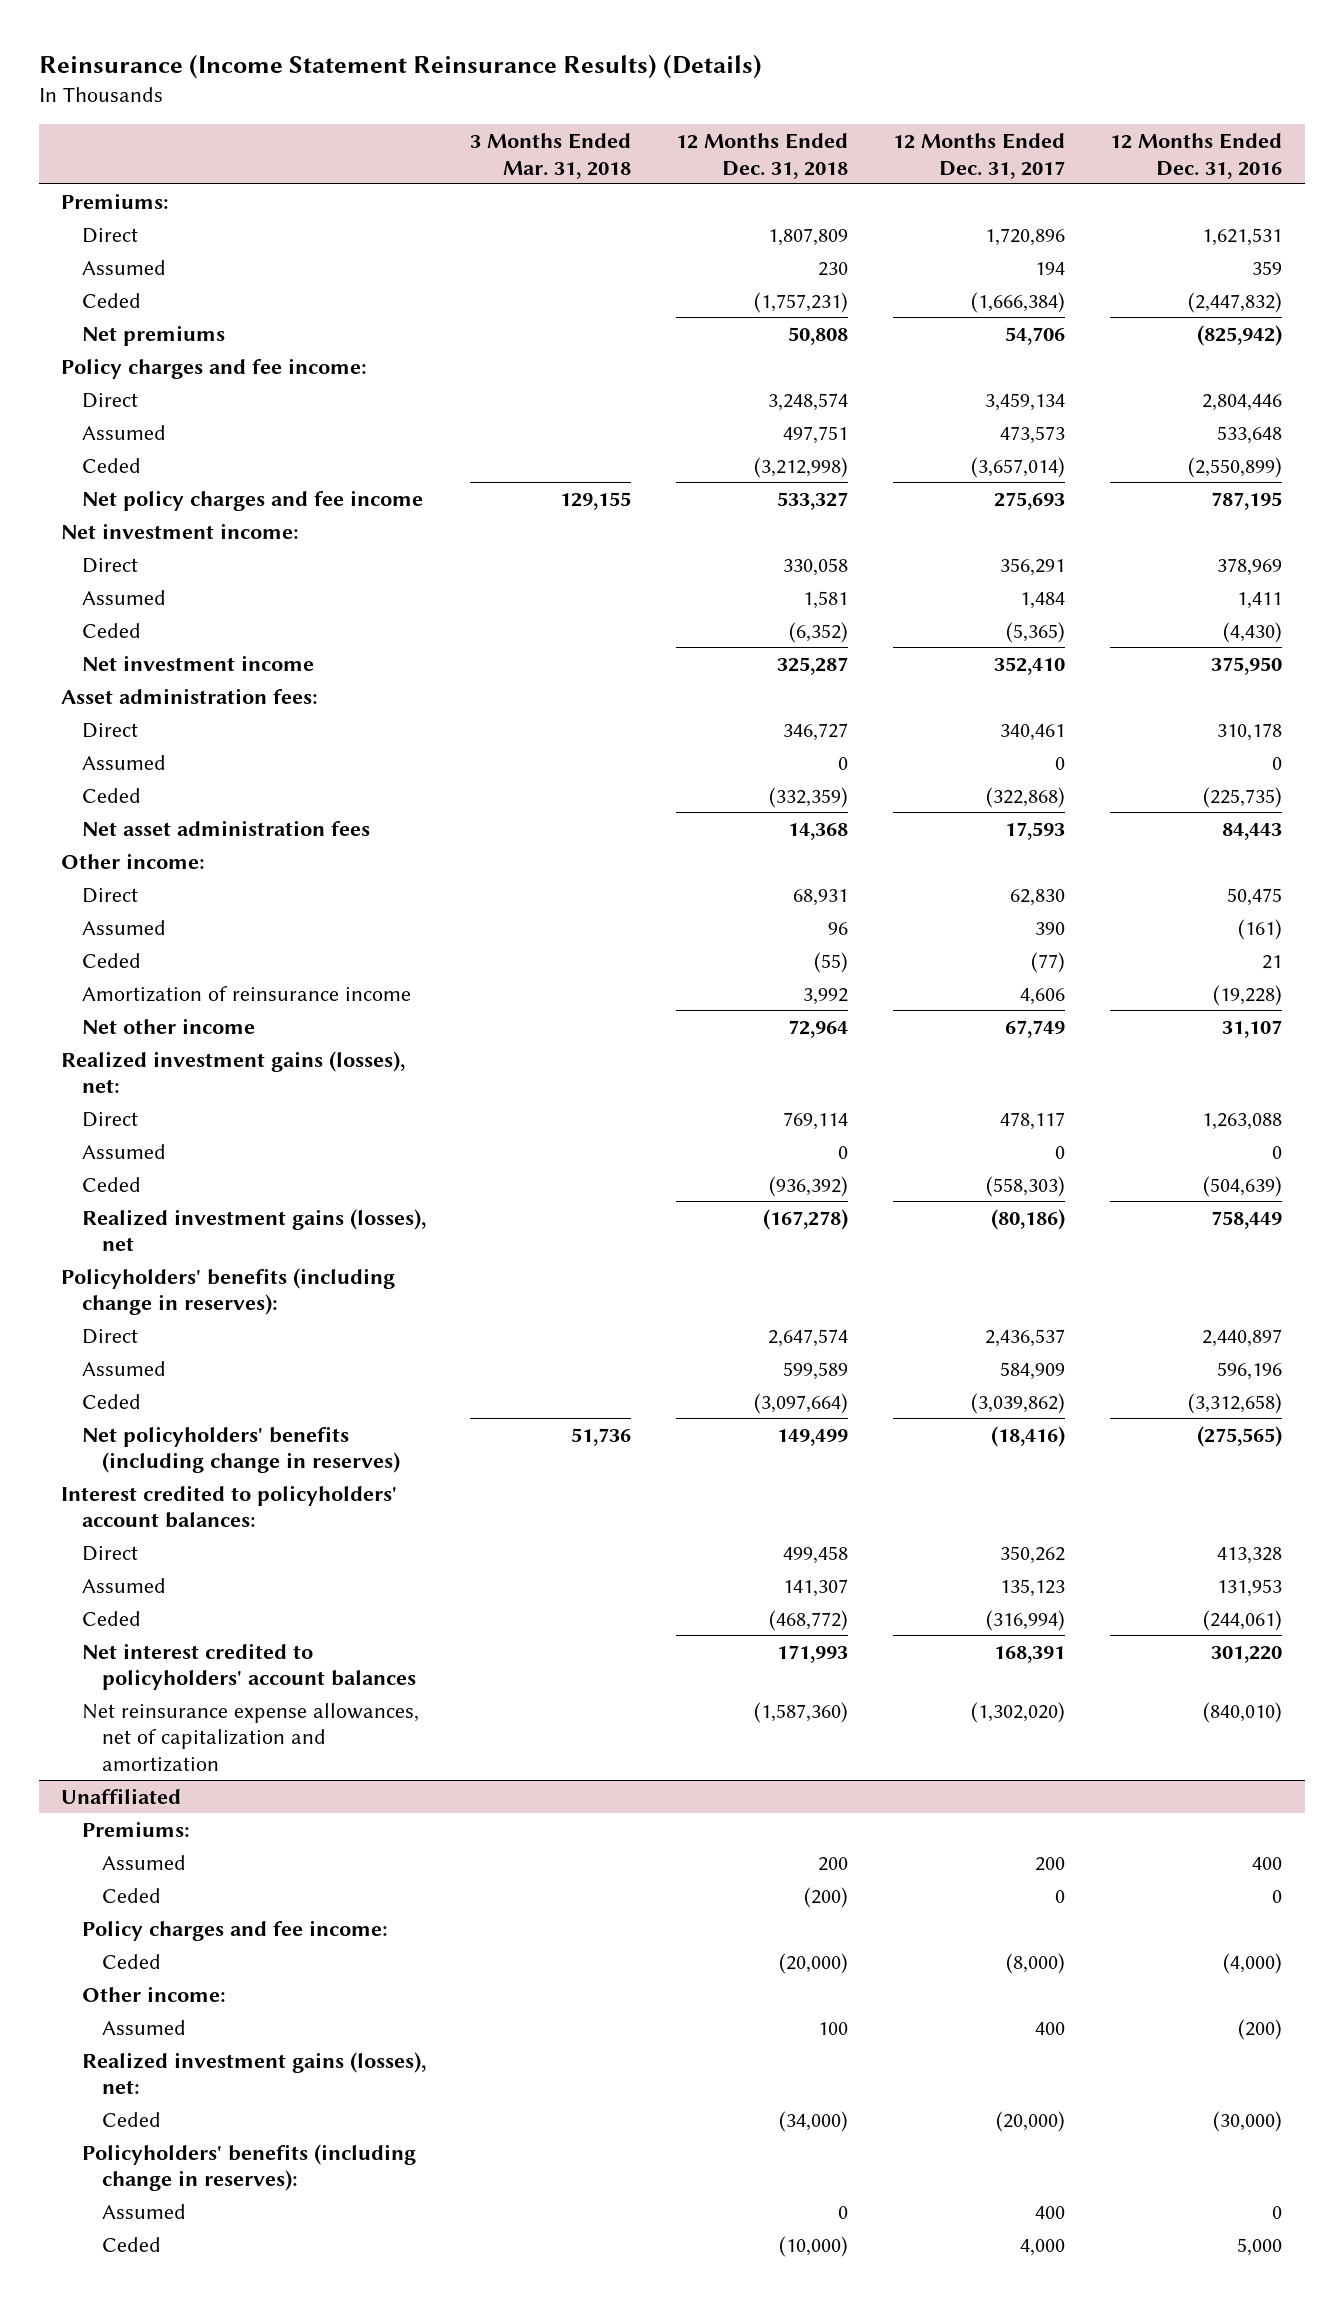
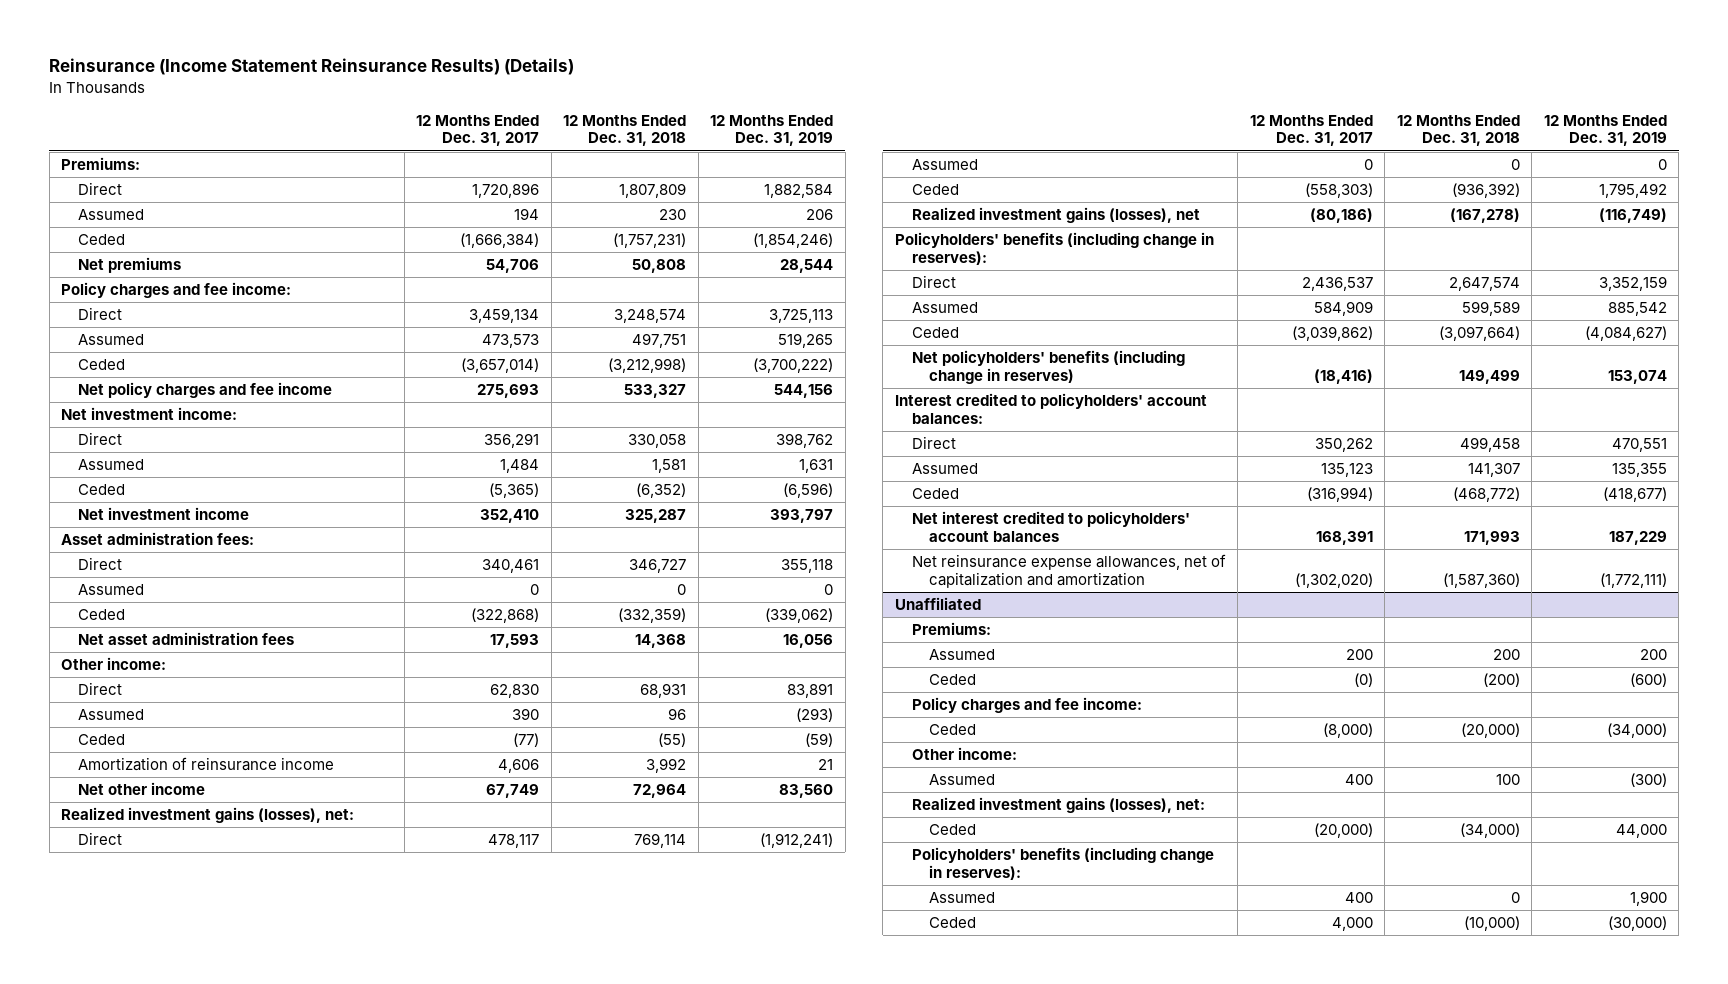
[470,132,632,179] 3 Months Ended Mar. 31, 2018 -> none
[1110,132,1283,179] 12 Months Ended Dec. 31, 2016 -> none
none -> [710,114,834,147] 12 Months Ended Dec. 31, 2019
[1055,1889,1066,1903] 0 -> [1353,673,1373,688] (0)

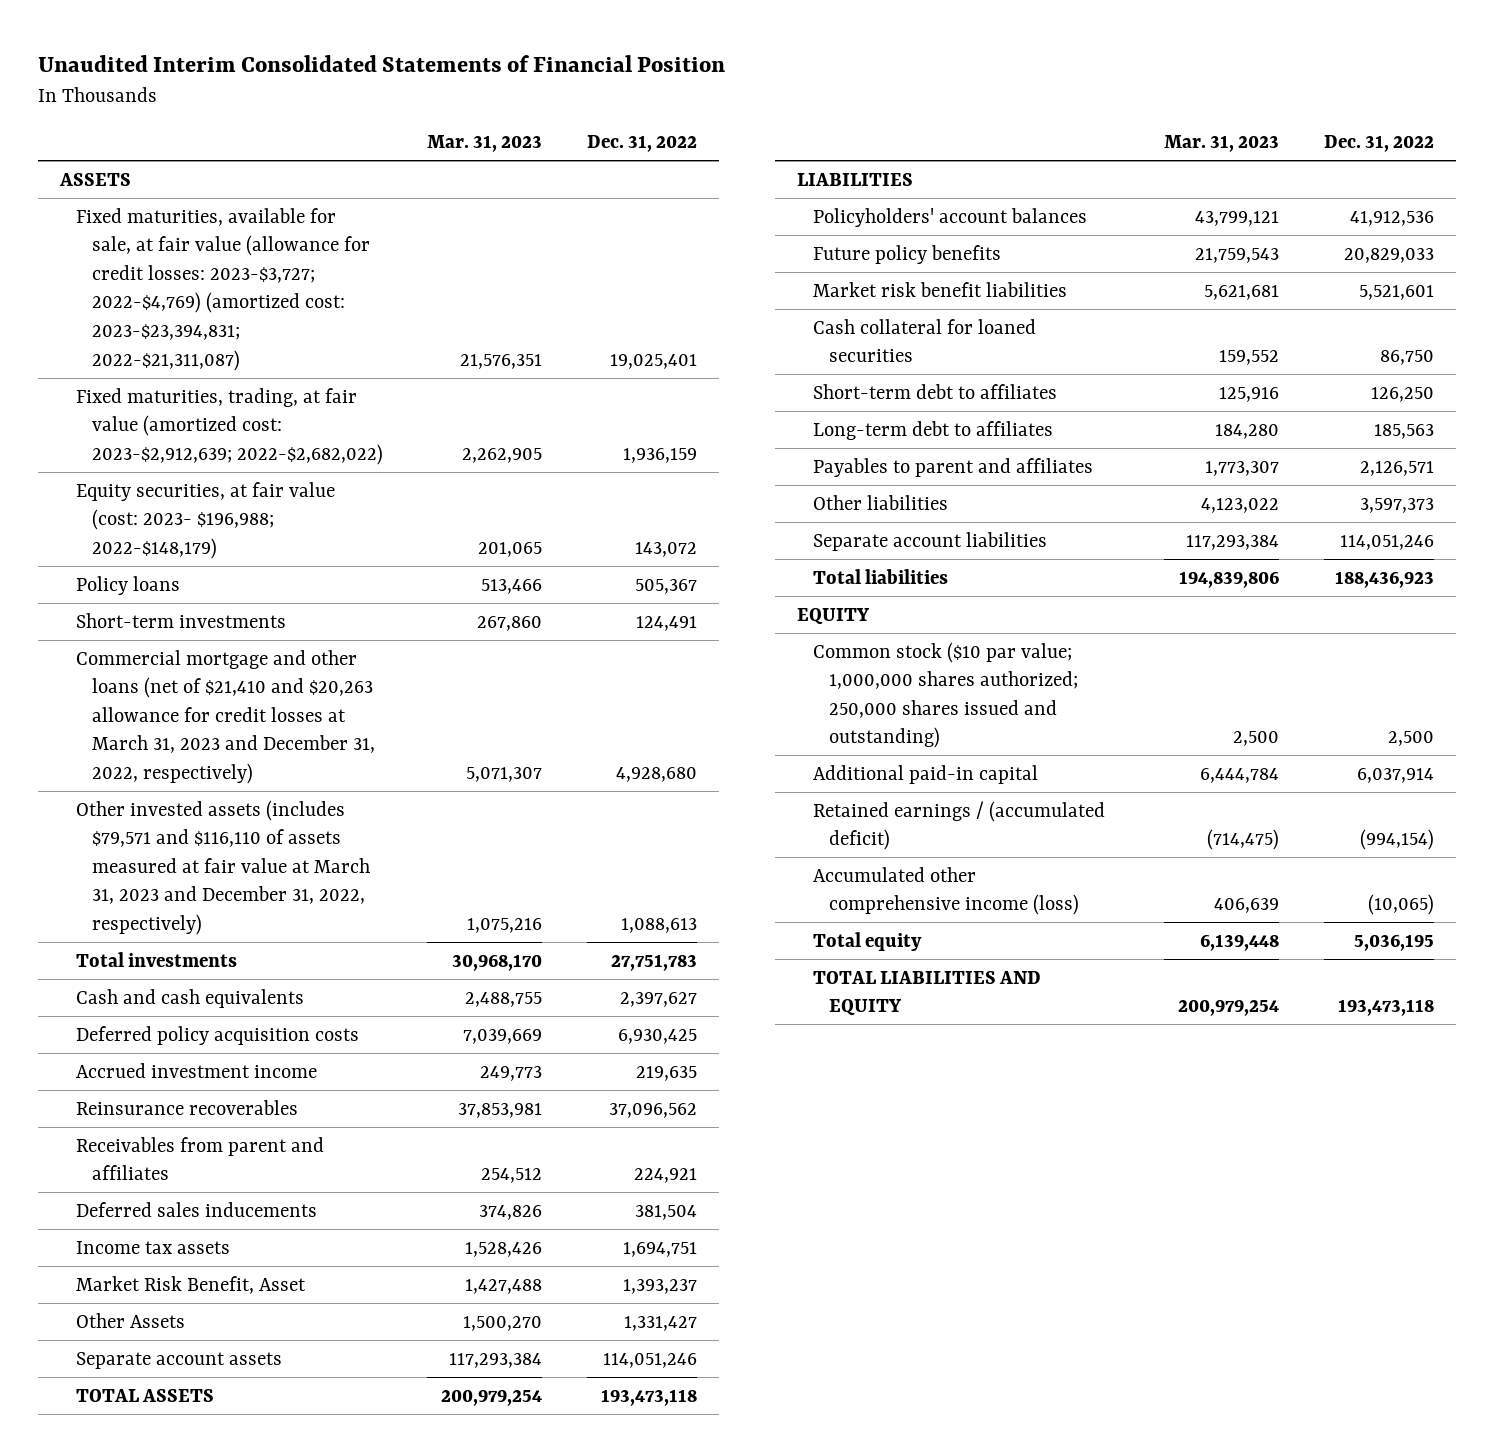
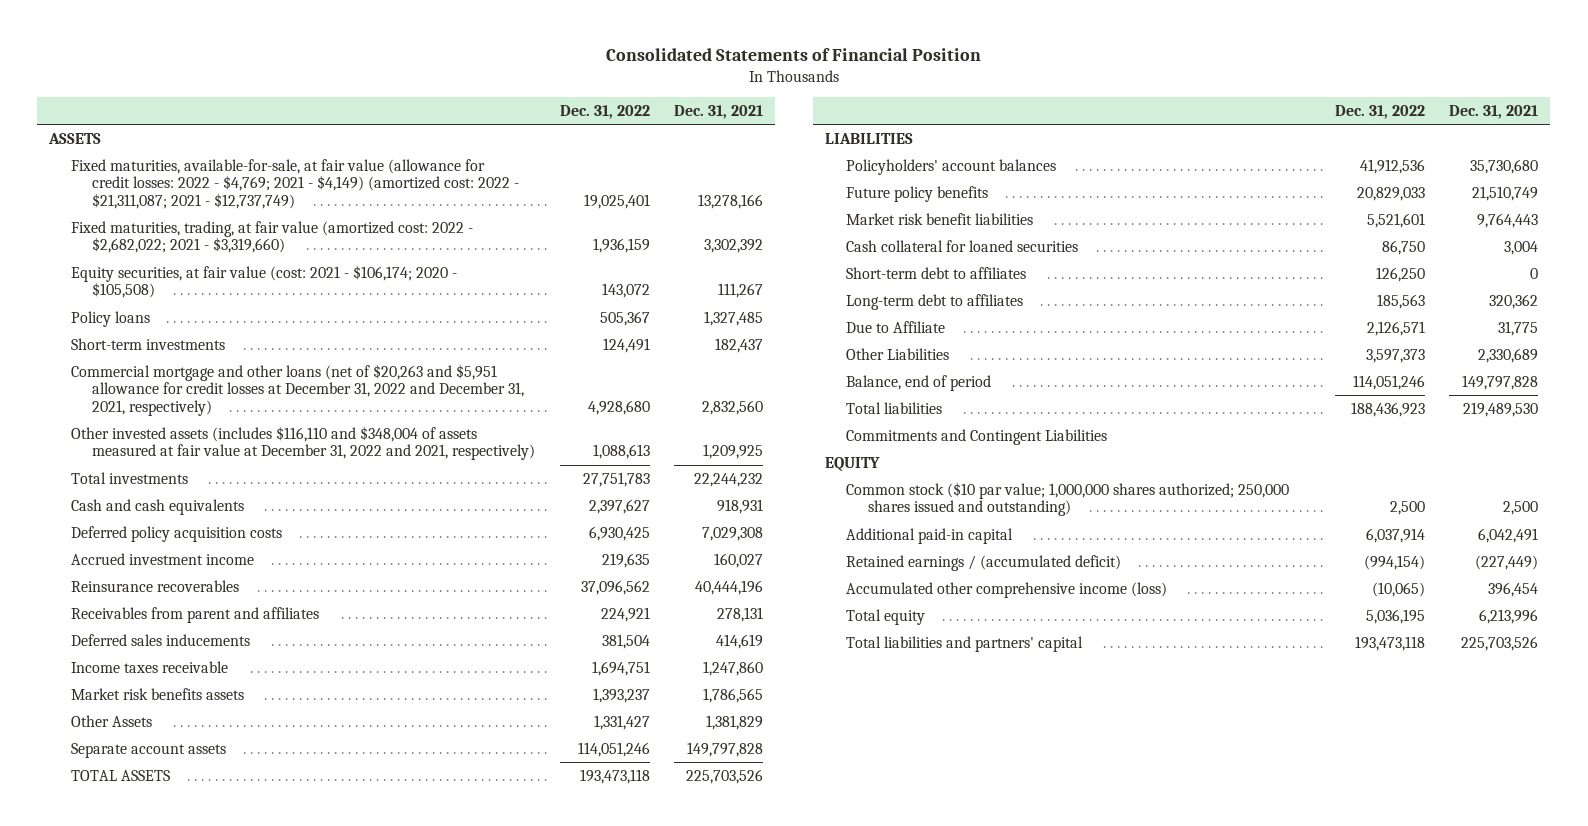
[37,54,725,72] Unaudited Interim Consolidated Statements of Financial Position -> [605,48,981,62] Consolidated Statements of Financial Position
[427,135,543,153] Mar. 31, 2023 -> none
none -> [673,104,763,119] Dec. 31, 2021
[75,207,370,371] Fixed maturities, available for sale, at fair value (allowance for credit losses: 2023-$3,727; 2022-$4,769) (amortized cost: 2023-$23,394,831; 2022-$21,311,087) -> [70,158,520,210] Fixed maturities, available-for-sale, at fair value (allowance for credit losses: 2022 - $4,769; 2021 - $4,149) (amortized cost: 2022 - $21,311,087; 2021 - $12,737,749)
[75,387,383,465] Fixed maturities, trading, at fair value (amortized cost: 2023-$2,912,639; 2022-$2,682,022) -> [70,220,473,254] Fixed maturities, trading, at fair value (amortized cost: 2022 - $2,682,022; 2021 - $3,319,660)
[75,481,335,559] Equity securities, at fair value (cost: 2023- $196,988; 2022-$148,179) -> [70,264,457,299] Equity securities, at fair value (cost: 2021 - $106,174; 2020 - $105,508)
[75,649,375,785] Commercial mortgage and other loans (net of $21,410 and $20,263 allowance for credit losses at March 31, 2023 and December 31, 2022, respectively) -> [70,363,525,417] Commercial mortgage and other loans (net of $20,263 and $5,951 allowance for credit losses at December 31, 2022 and December 31, 2021, respectively)
[75,799,370,936] Other invested assets (includes $79,571 and $116,110 of assets measured at fair value at March 31, 2023 and December 31, 2022, respectively) -> [70,425,536,461] Other invested assets (includes $116,110 and $348,004 of assets measured at fair value at December 31, 2022 and 2021, respectively)
[75,1240,230,1254] Income tax assets -> [70,660,228,673] Income taxes receivable
[75,1275,306,1294] Market Risk Benefit, Asset -> [70,687,244,700] Market risk benefits assets
[812,457,1093,477] Payables to parent and affiliates -> [846,320,946,333] Due to Affiliate
[812,494,948,510] Other liabilities -> [846,347,950,360] Other Liabilities
[812,531,1047,551] Separate account liabilities -> [846,374,992,391] Balance, end of period
none -> [846,428,1108,445] Commitments and Contingent Liabilities
[812,970,1041,1017] TOTAL LIABILITIES AND EQUITY -> [846,635,1084,652] Total liabilities and partners' capital

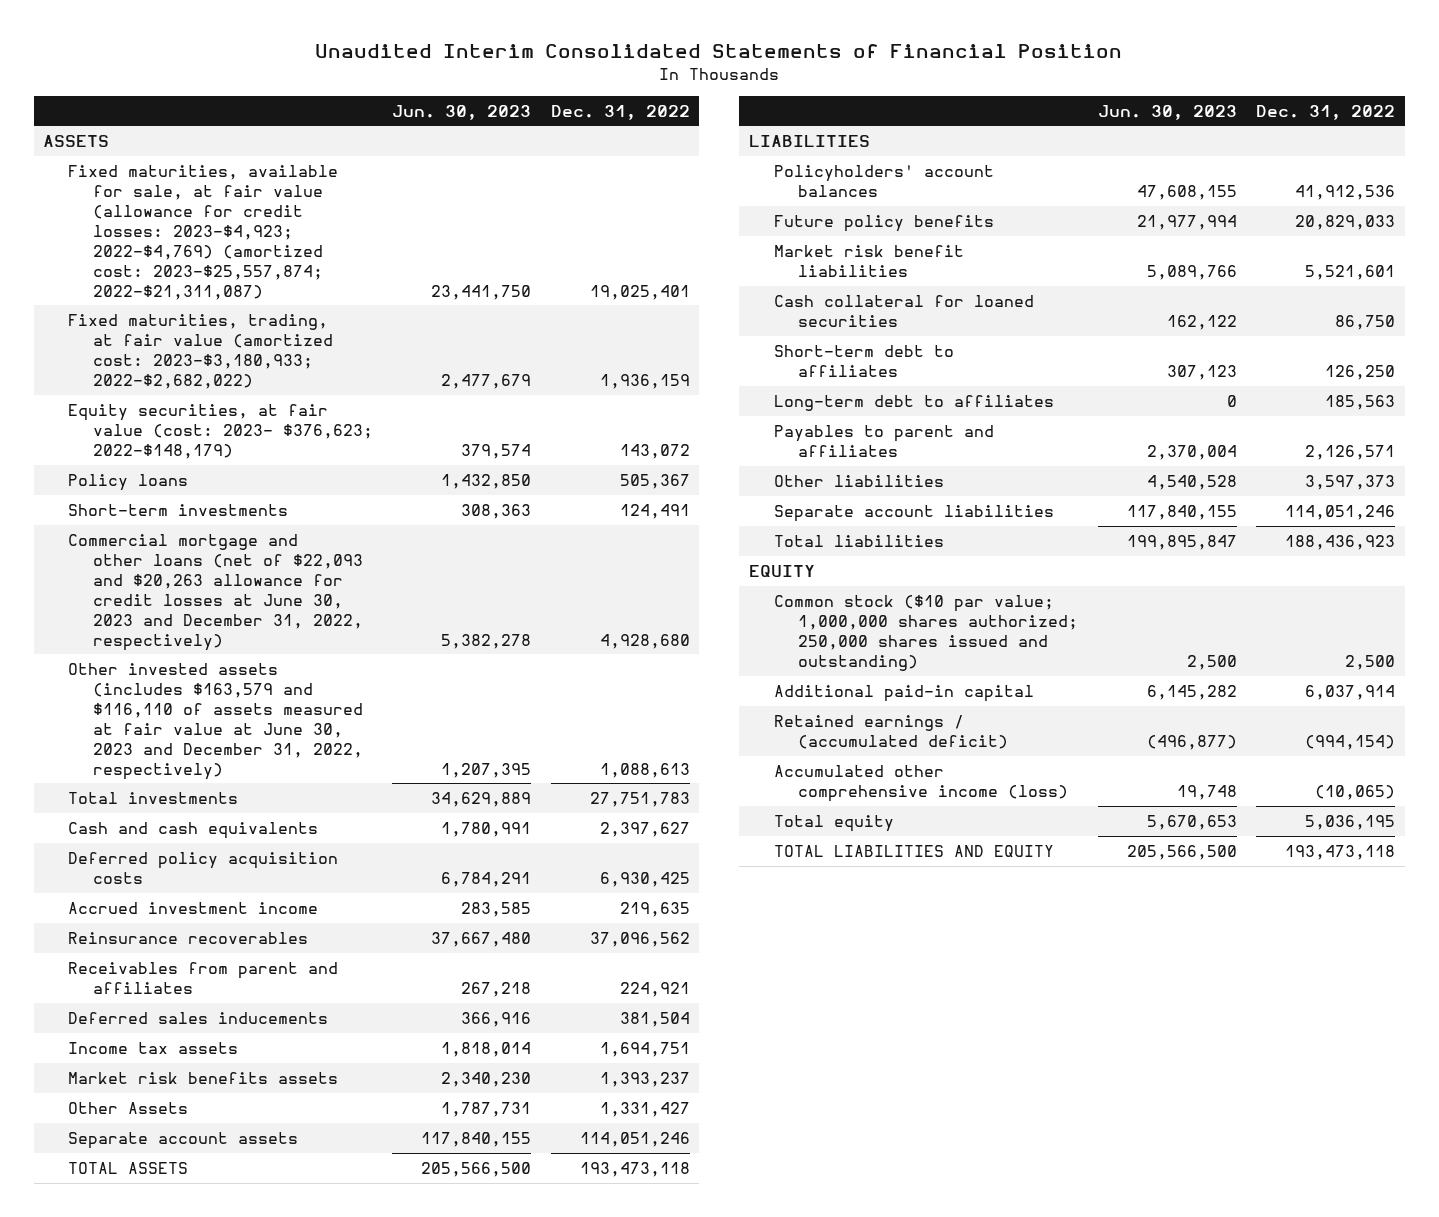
[605,48,981,62] Consolidated Statements of Financial Position -> [315,44,1123,59] Unaudited Interim Consolidated Statements of Financial Position
[673,104,763,119] Dec. 31, 2021 -> none
none -> [392,104,532,120] Jun. 30, 2023
[70,158,520,210] Fixed maturities, available-for-sale, at fair value (allowance for credit losses: 2022 - $4,769; 2021 - $4,149) (amortized cost: 2022 - $21,311,087; 2021 - $12,737,749) -> [68,164,339,300] Fixed maturities, available for sale, at fair value (allowance for credit losses: 2023-$4,923; 2022-$4,769) (amortized cost: 2023-$25,557,874; 2022-$21,311,087)
[70,220,473,254] Fixed maturities, trading, at fair value (amortized cost: 2022 - $2,682,022; 2021 - $3,319,660) -> [68,313,333,389] Fixed maturities, trading, at fair value (amortized cost: 2023-$3,180,933; 2022-$2,682,022)
[70,264,457,299] Equity securities, at fair value (cost: 2021 - $106,174; 2020 - $105,508) -> [68,403,373,459] Equity securities, at fair value (cost: 2023- $376,623; 2022-$148,179)
[70,363,525,417] Commercial mortgage and other loans (net of $20,263 and $5,951 allowance for credit losses at December 31, 2022 and December 31, 2021, respectively) -> [68,533,363,651] Commercial mortgage and other loans (net of $22,093 and $20,263 allowance for credit losses at June 30, 2023 and December 31, 2022, respectively)
[70,425,536,461] Other invested assets (includes $116,110 and $348,004 of assets measured at fair value at December 31, 2022 and 2021, respectively) -> [68,662,363,780] Other invested assets (includes $163,579 and $116,110 of assets measured at fair value at June 30, 2023 and December 31, 2022, respectively)
[70,660,228,673] Income taxes receivable -> [68,1041,239,1054] Income tax assets
[846,320,946,333] Due to Affiliate -> [773,424,994,457] Payables to parent and affiliates
[846,347,950,360] Other Liabilities -> [773,474,944,487] Other liabilities
[846,374,992,391] Balance, end of period -> [773,504,1054,522] Separate account liabilities
[846,428,1108,445] Commitments and Contingent Liabilities -> none
[846,635,1084,652] Total liabilities and partners' capital -> [773,844,1054,857] TOTAL LIABILITIES AND EQUITY

